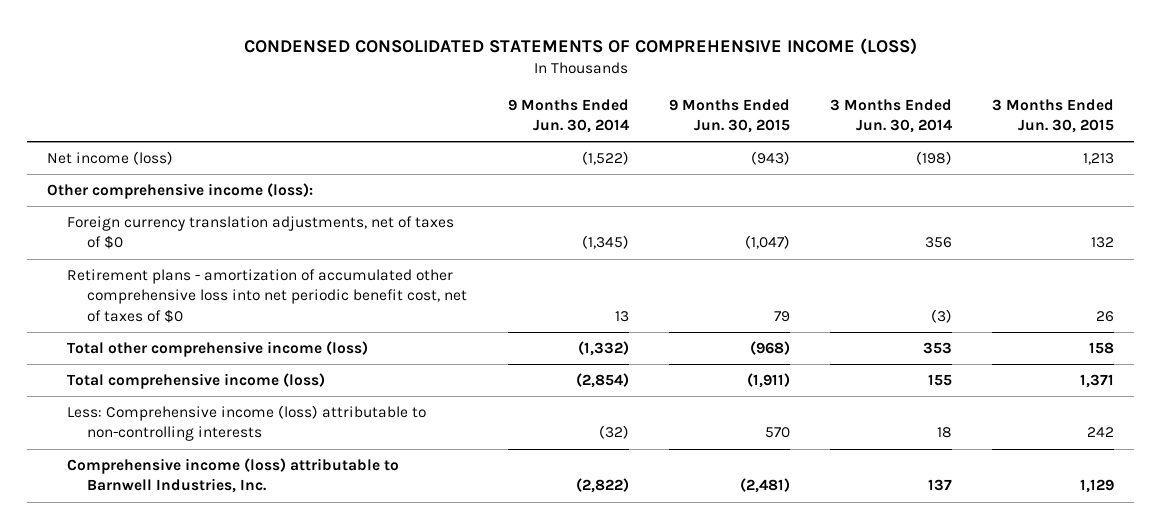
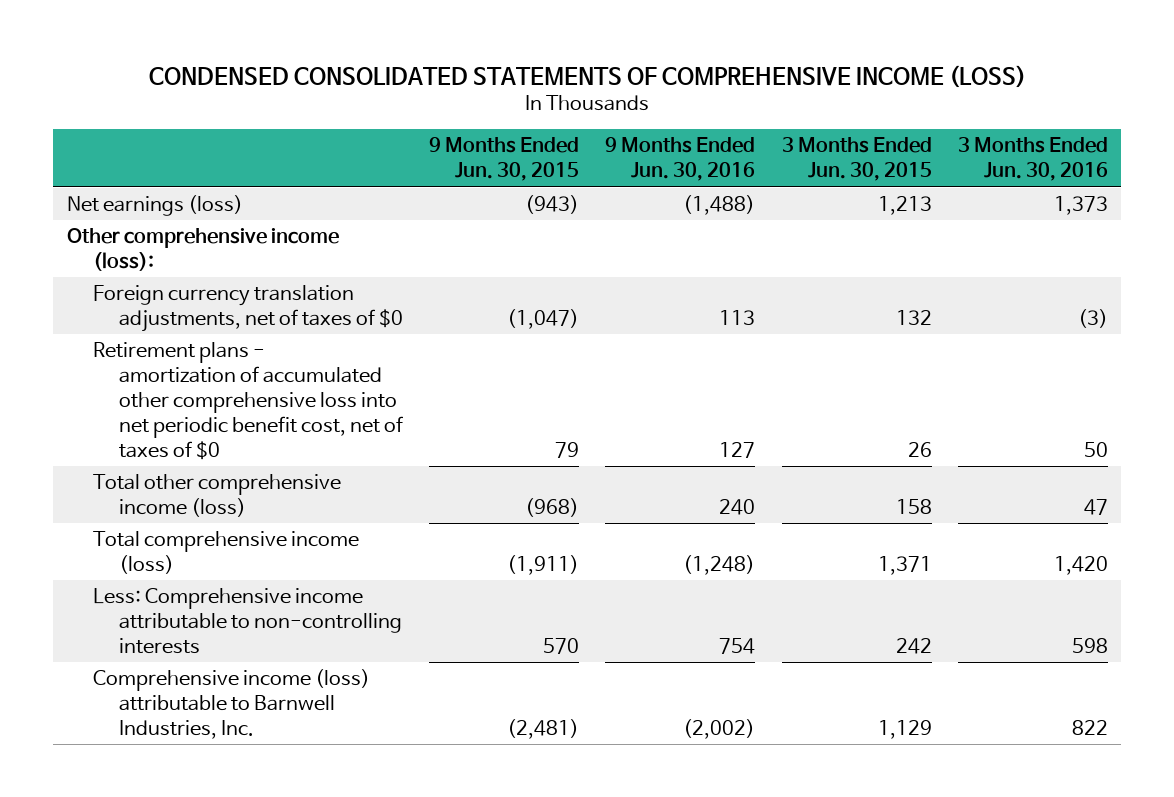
[507,98,629,133] 9 Months Ended Jun. 30, 2014 -> none
[829,98,952,133] 3 Months Ended Jun. 30, 2014 -> none
none -> [605,137,756,182] 9 Months Ended Jun. 30, 2016
none -> [957,137,1108,182] 3 Months Ended Jun. 30, 2016
[47,151,174,166] Net income (loss) -> [66,195,243,217] Net earnings (loss)
[67,405,427,442] Less: Comprehensive income (loss) attributable to non-controlling interests -> [92,588,402,655] Less: Comprehensive income attributable to non-controlling interests

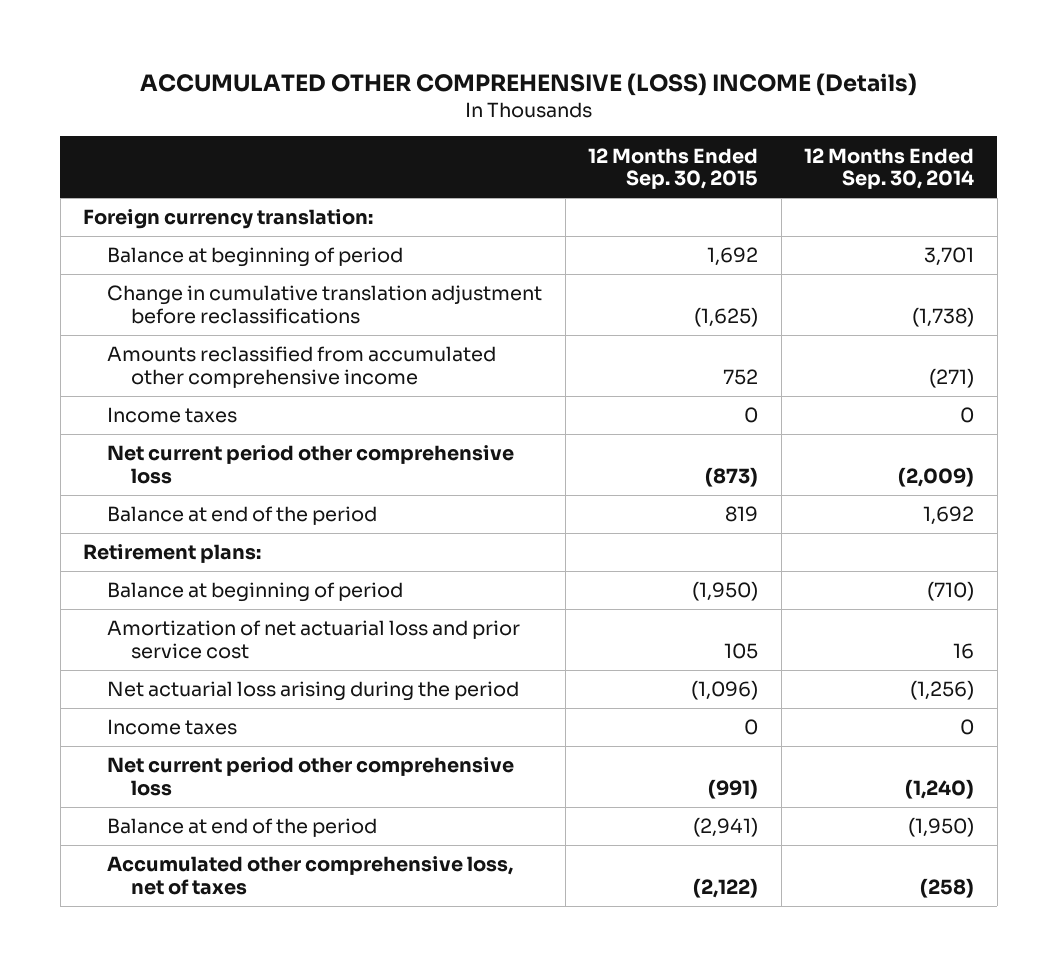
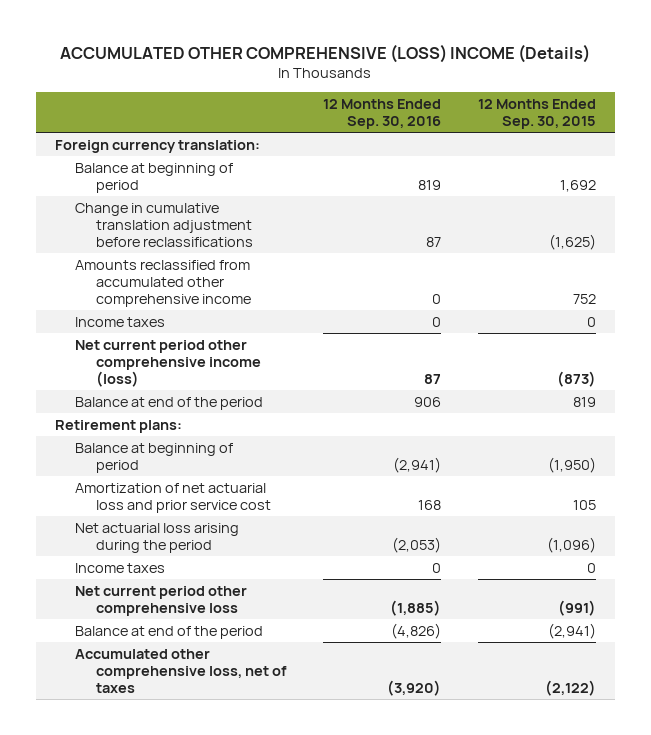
[804,147,975,190] 12 Months Ended Sep. 30, 2014 -> none
none -> [322,98,441,130] 12 Months Ended Sep. 30, 2016
[106,445,514,484] Net current period other comprehensive loss -> [75,339,261,387] Net current period other comprehensive income (loss)

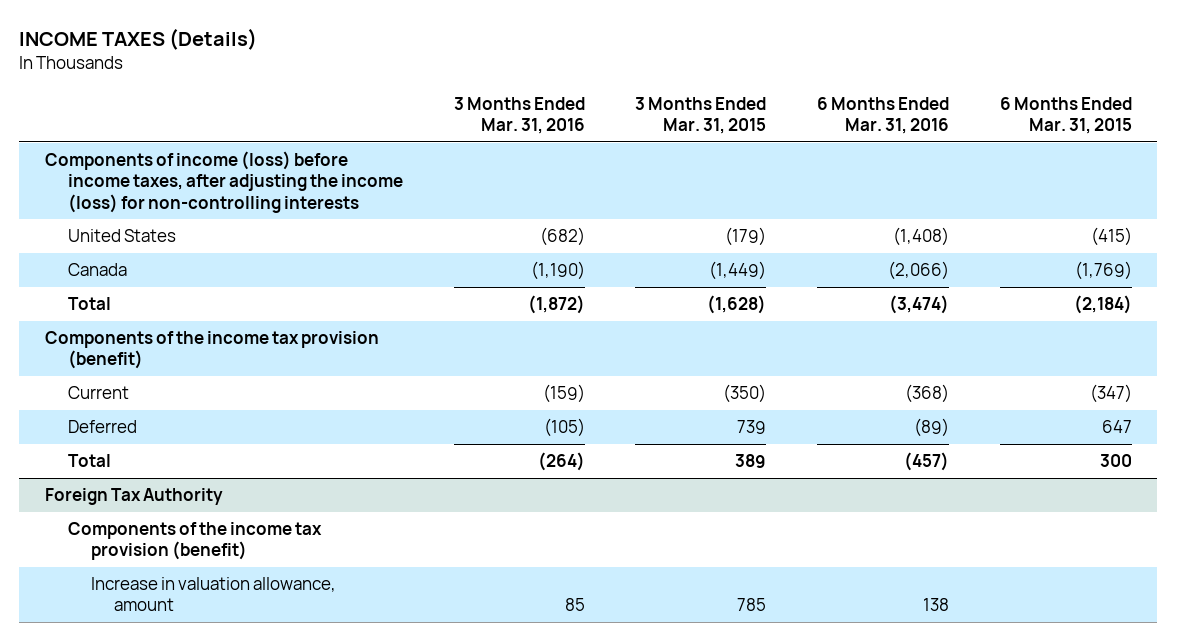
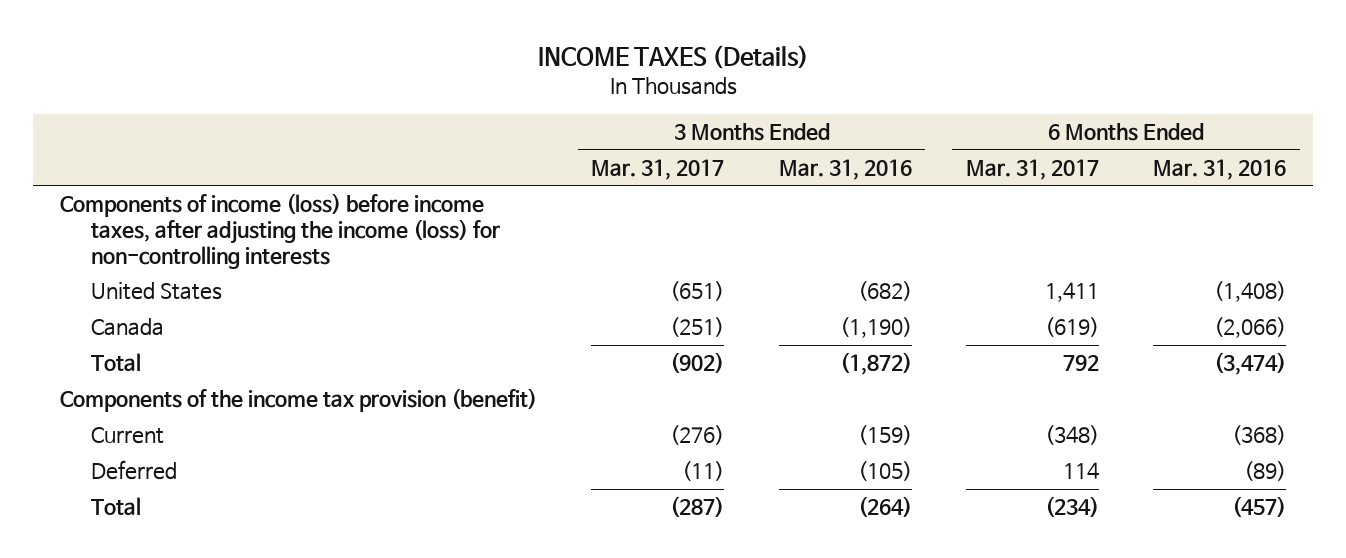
[635,96,767,134] 3 Months Ended Mar. 31, 2015 -> none
[999,96,1132,134] 6 Months Ended Mar. 31, 2015 -> none
none -> [591,158,725,180] Mar. 31, 2017
none -> [965,158,1099,180] Mar. 31, 2017
[44,488,223,506] Foreign Tax Authority -> none
[67,522,322,561] Components of the income tax provision (benefit) -> none
[91,577,337,612] Increase in valuation allowance, amount -> none

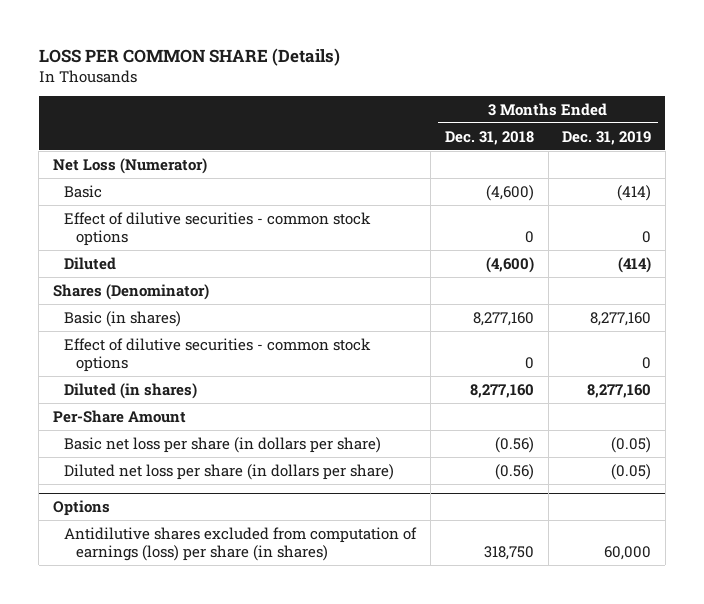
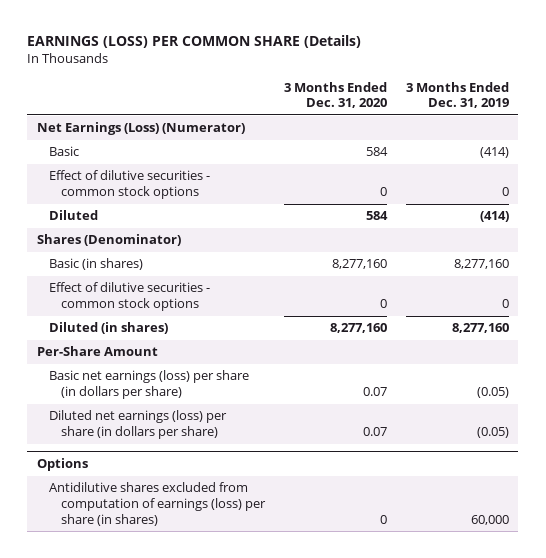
[38,47,340,66] LOSS PER COMMON SHARE (Details) -> [27,35,362,49] EARNINGS (LOSS) PER COMMON SHARE (Details)
[444,130,534,145] Dec. 31, 2018 -> none
none -> [283,81,387,109] 3 Months Ended Dec. 31, 2020
[52,157,207,174] Net Loss (Numerator) -> [36,122,245,136] Net Earnings (Loss) (Numerator)
[64,436,382,453] Basic net loss per share (in dollars per share) -> [48,370,249,400] Basic net earnings (loss) per share (in dollars per share)
[64,463,395,480] Diluted net loss per share (in dollars per share) -> [48,410,227,440] Diluted net earnings (loss) per share (in dollars per share)

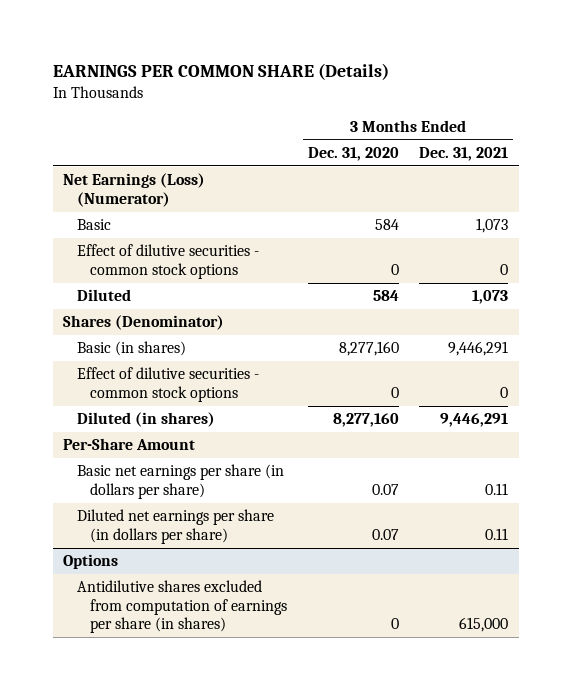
[27,35,362,49] EARNINGS (LOSS) PER COMMON SHARE (Details) -> [52,63,389,81] EARNINGS PER COMMON SHARE (Details)
[405,81,509,109] 3 Months Ended Dec. 31, 2019 -> none
none -> [419,147,509,162] Dec. 31, 2021
[48,370,249,400] Basic net earnings (loss) per share (in dollars per share) -> [76,464,284,499] Basic net earnings per share (in dollars per share)
[48,410,227,440] Diluted net earnings (loss) per share (in dollars per share) -> [76,509,274,544] Diluted net earnings per share (in dollars per share)
[48,482,266,526] Antidilutive shares excluded from computation of earnings (loss) per share (in shares) -> [76,580,288,634] Antidilutive shares excluded from computation of earnings per share (in shares)

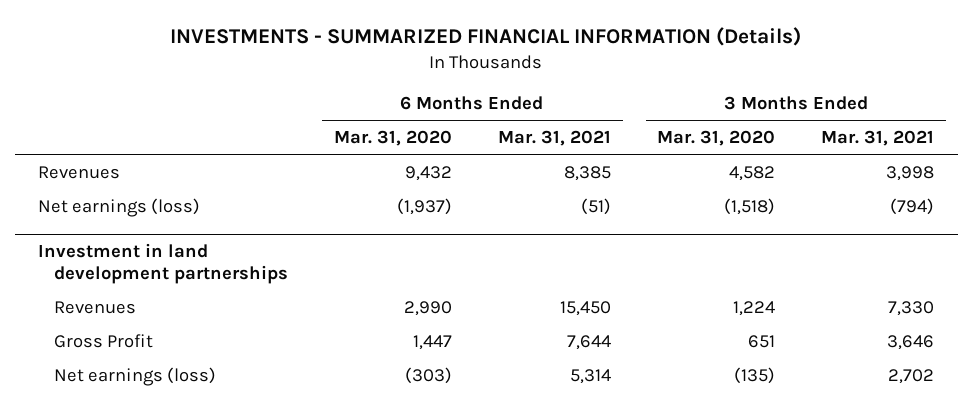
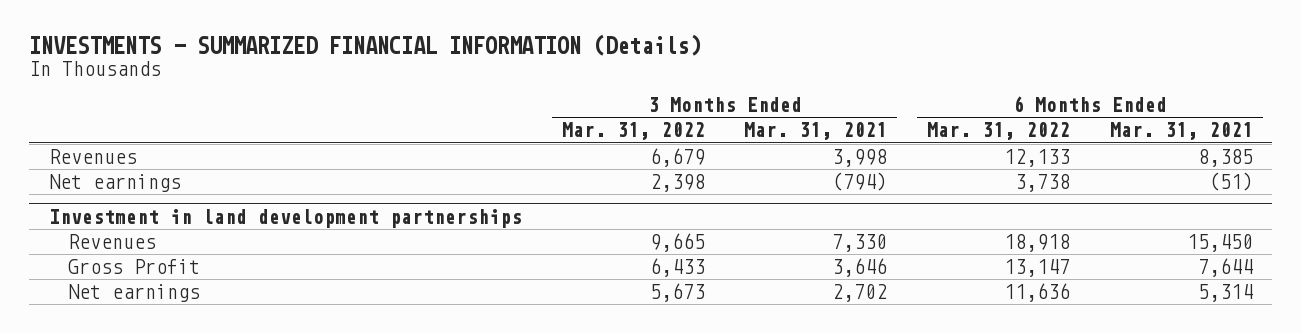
[333,129,452,146] Mar. 31, 2020 -> none
[657,129,776,146] Mar. 31, 2020 -> none
none -> [561,122,705,141] Mar. 31, 2022
none -> [927,122,1071,141] Mar. 31, 2022
[37,197,200,217] Net earnings (loss) -> [49,174,182,193] Net earnings
[53,366,216,386] Net earnings (loss) -> [68,284,201,303] Net earnings

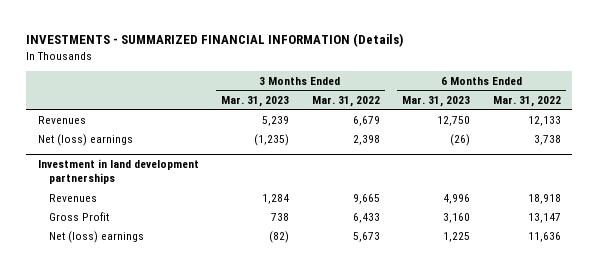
[744,122,888,141] Mar. 31, 2021 -> none
[1109,122,1253,141] Mar. 31, 2021 -> none
none -> [221,95,290,107] Mar. 31, 2023
none -> [402,95,471,107] Mar. 31, 2023
[49,174,182,193] Net earnings -> [37,133,133,146] Net (loss) earnings
[68,284,201,303] Net earnings -> [48,230,144,243] Net (loss) earnings

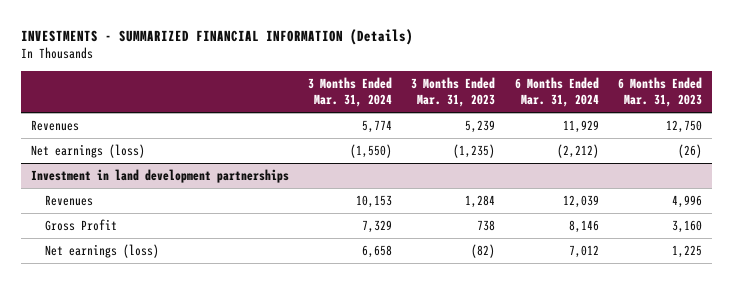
[311,95,380,107] Mar. 31, 2022 -> none
[492,95,561,107] Mar. 31, 2022 -> none
none -> [308,76,393,108] 3 Months Ended Mar. 31, 2024
none -> [514,76,599,108] 6 Months Ended Mar. 31, 2024
[37,133,133,146] Net (loss) earnings -> [30,144,145,159] Net earnings (loss)
[48,230,144,243] Net (loss) earnings -> [45,244,160,259] Net earnings (loss)

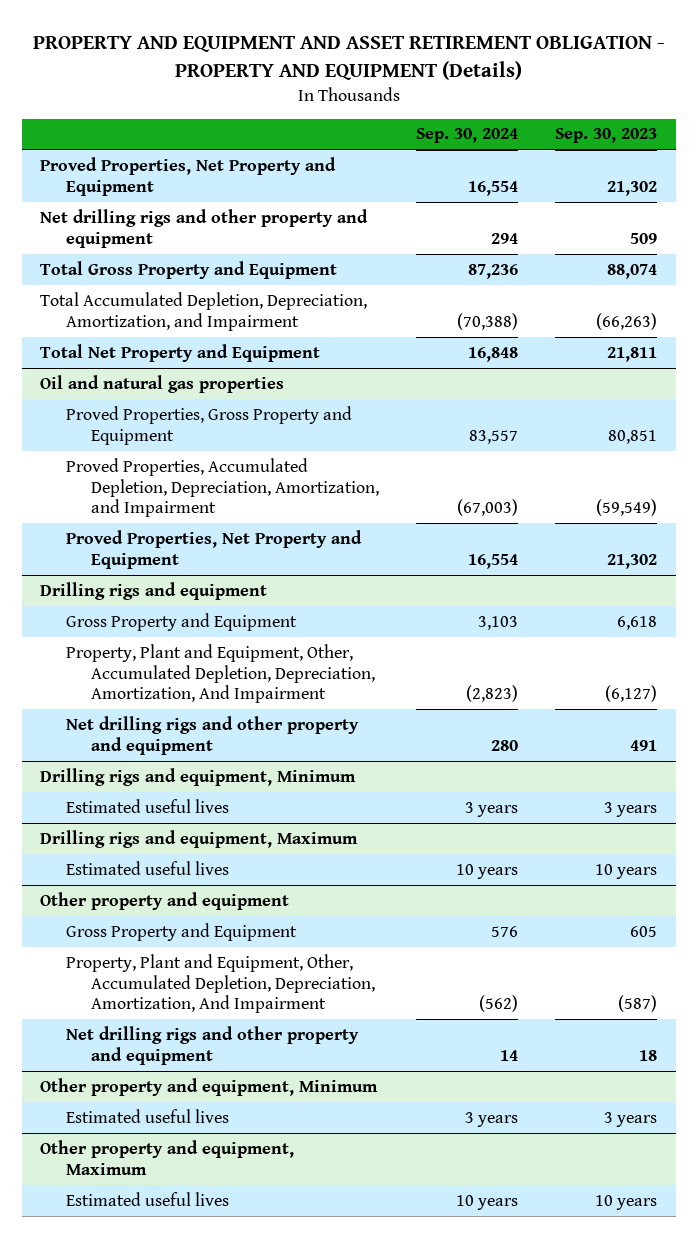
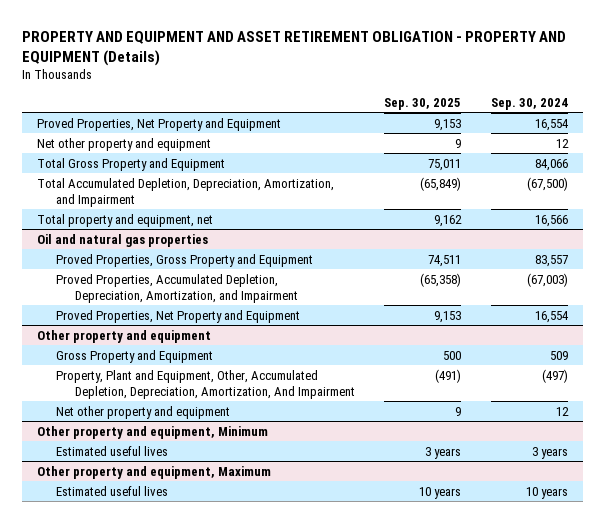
[555,128,658,144] Sep. 30, 2023 -> none
none -> [384,97,462,110] Sep. 30, 2025
[40,208,369,248] Net drilling rigs and other property and equipment -> [36,137,211,151] Net other property and equipment
[491,232,519,244] 294 -> [556,138,570,148] 12
[468,263,519,279] 87,236 -> [535,158,569,171] 84,066
[457,312,519,330] (70,388) -> [527,176,569,191] (67,500)
[40,343,321,362] Total Net Property and Equipment -> [36,213,213,227] Total property and equipment, net
[468,346,519,362] 16,848 -> [535,214,569,227] 16,566
[40,581,268,600] Drilling rigs and equipment -> none
[65,612,297,631] Gross Property and Equipment -> none
[65,643,375,704] Property, Plant and Equipment, Other, Accumulated Depletion, Depreciation, Amortization, And Impairment -> none
[65,715,359,755] Net drilling rigs and other property and equipment -> none
[40,767,357,786] Drilling rigs and equipment, Minimum -> none
[65,798,229,813] Estimated useful lives -> none
[40,829,359,848] Drilling rigs and equipment, Maximum -> none
[65,860,229,875] Estimated useful lives -> none
[491,925,519,937] 576 -> [550,350,569,360] 509
[479,995,519,1013] (562) -> [542,368,569,383] (497)
[65,1025,359,1065] Net drilling rigs and other property and equipment -> [55,405,230,419] Net other property and equipment
[500,1049,519,1061] 14 -> [556,406,570,416] 12

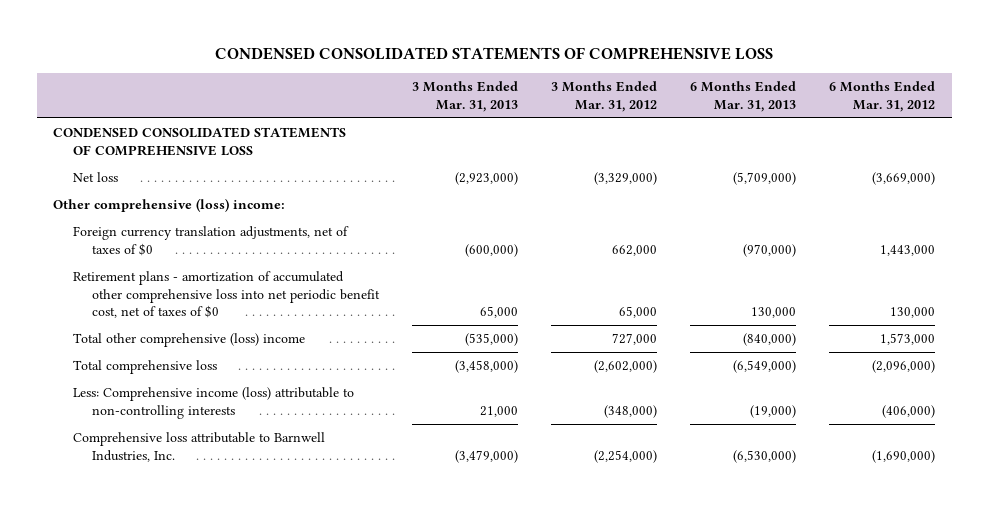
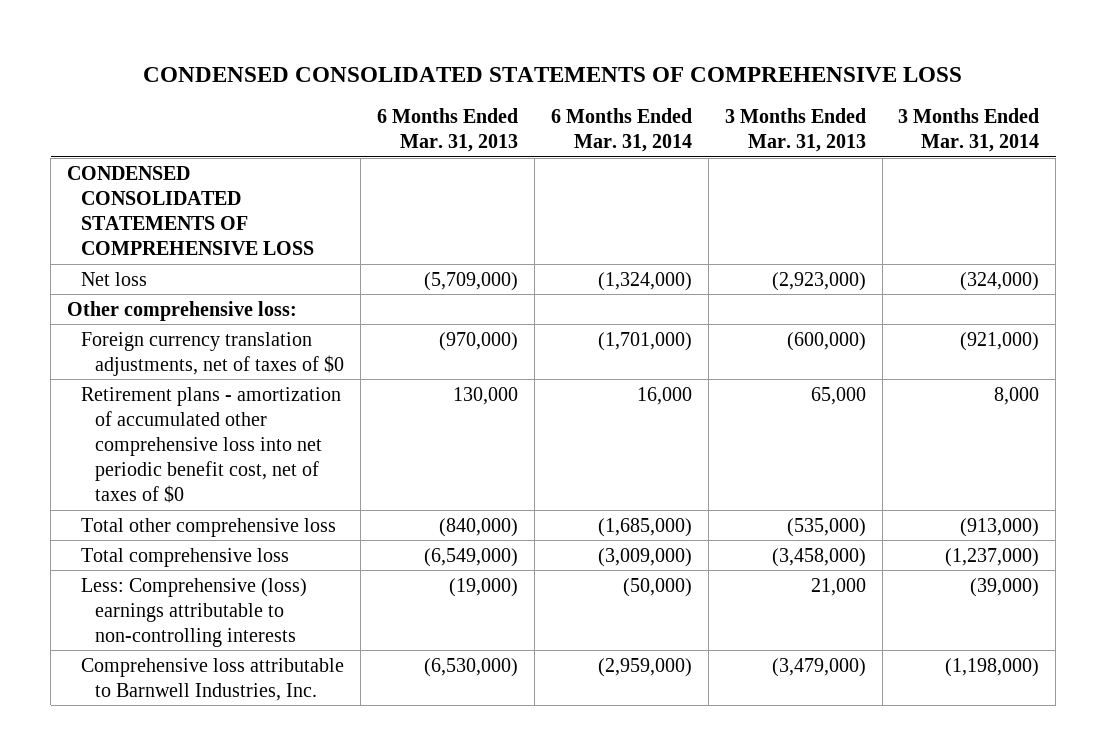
[551,81,658,112] 3 Months Ended Mar. 31, 2012 -> none
[829,81,936,112] 6 Months Ended Mar. 31, 2012 -> none
none -> [550,108,692,153] 6 Months Ended Mar. 31, 2014
none -> [898,108,1040,153] 3 Months Ended Mar. 31, 2014
[53,198,286,213] Other comprehensive (loss) income: -> [66,300,297,321] Other comprehensive loss:
[72,333,305,348] Total other comprehensive (loss) income -> [81,517,337,537] Total other comprehensive loss
[72,387,354,419] Less: Comprehensive income (loss) attributable to non-controlling interests -> [81,577,308,647] Less: Comprehensive (loss) earnings attributable to non-controlling interests

